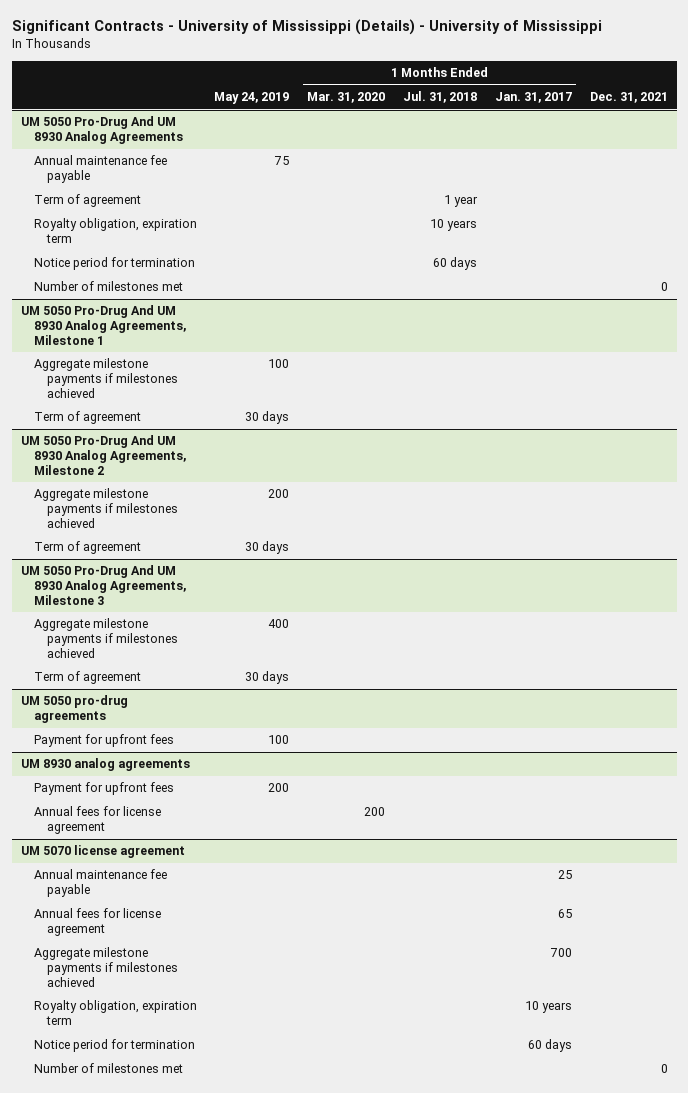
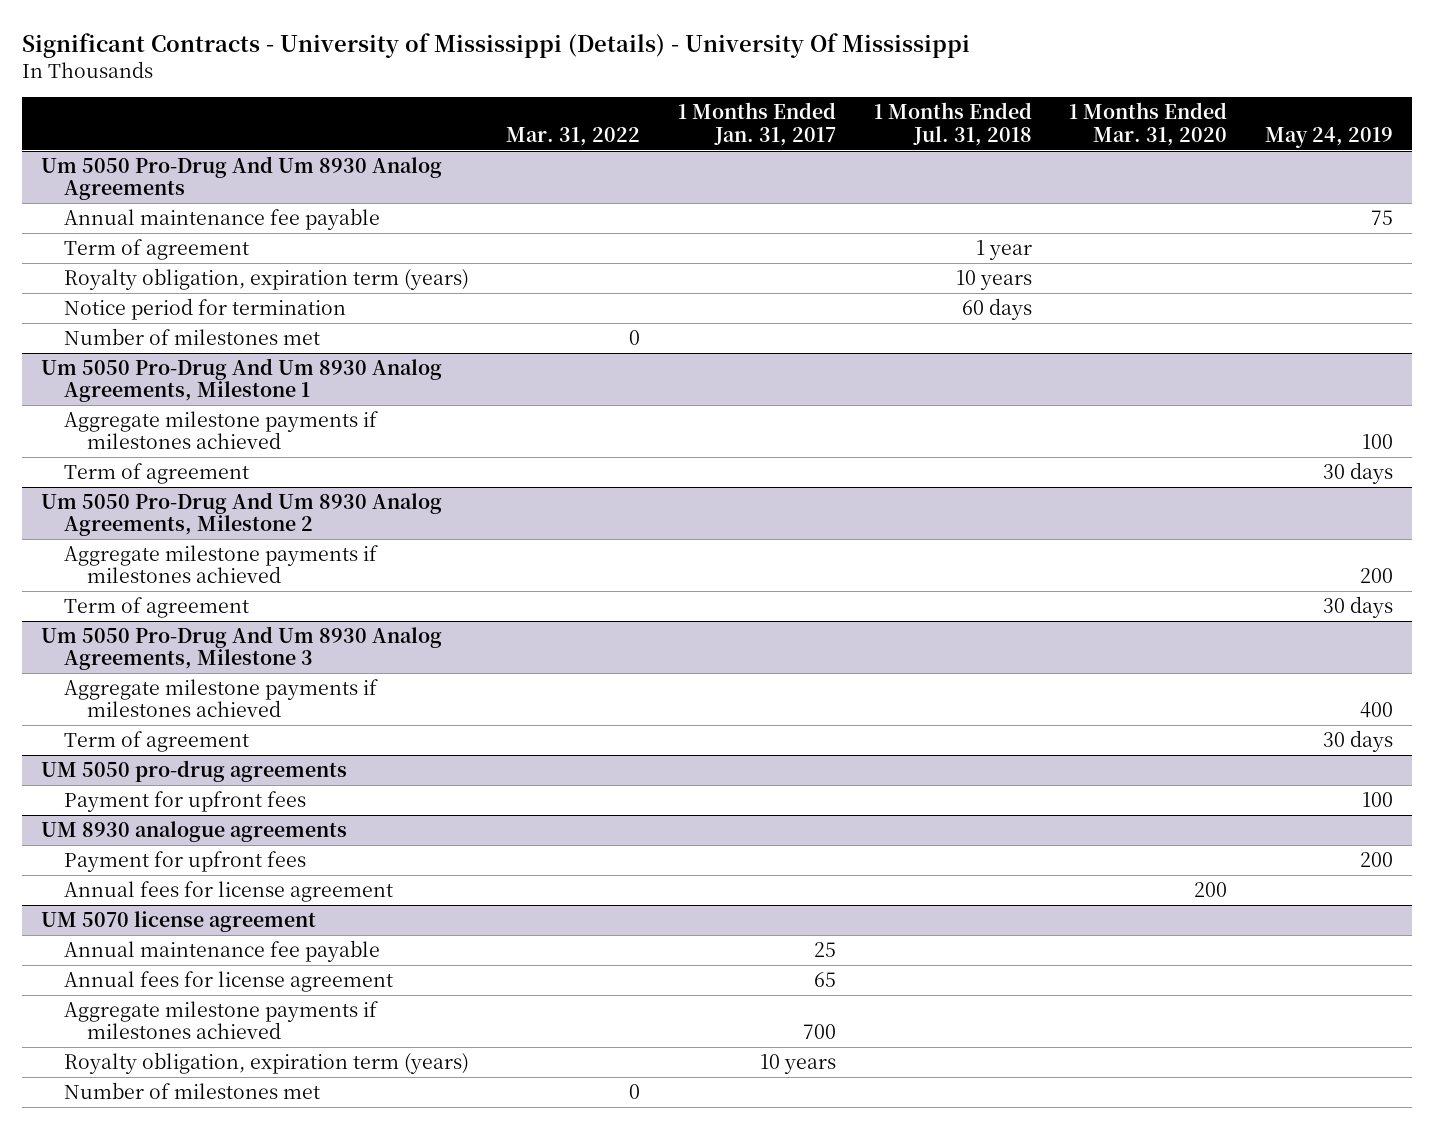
[11,19,602,36] Significant Contracts - University of Mississippi (Details) - University of Mississippi -> [21,32,970,58] Significant Contracts - University of Mississippi (Details) - University Of Mississippi
[589,92,668,104] Dec. 31, 2021 -> none
none -> [506,126,641,146] Mar. 31, 2022
[20,116,183,145] UM 5050 Pro-Drug And UM 8930 Analog Agreements -> [40,156,442,201] Um 5050 Pro-Drug And Um 8930 Analog Agreements
[33,218,197,244] Royalty obligation, expiration term -> [63,268,469,291] Royalty obligation, expiration term (years)
[20,305,186,345] UM 5050 Pro-Drug And UM 8930 Analog Agreements, Milestone 1 -> [40,358,442,403] Um 5050 Pro-Drug And Um 8930 Analog Agreements, Milestone 1
[20,435,186,475] UM 5050 Pro-Drug And UM 8930 Analog Agreements, Milestone 2 -> [40,492,442,537] Um 5050 Pro-Drug And Um 8930 Analog Agreements, Milestone 2
[20,565,186,605] UM 5050 Pro-Drug And UM 8930 Analog Agreements, Milestone 3 -> [40,626,442,671] Um 5050 Pro-Drug And Um 8930 Analog Agreements, Milestone 3
[20,758,190,772] UM 8930 analog agreements -> [40,821,347,843] UM 8930 analogue agreements
[33,1039,195,1053] Notice period for termination -> none
[33,1000,197,1026] Royalty obligation, expiration term -> [63,1052,469,1075] Royalty obligation, expiration term (years)

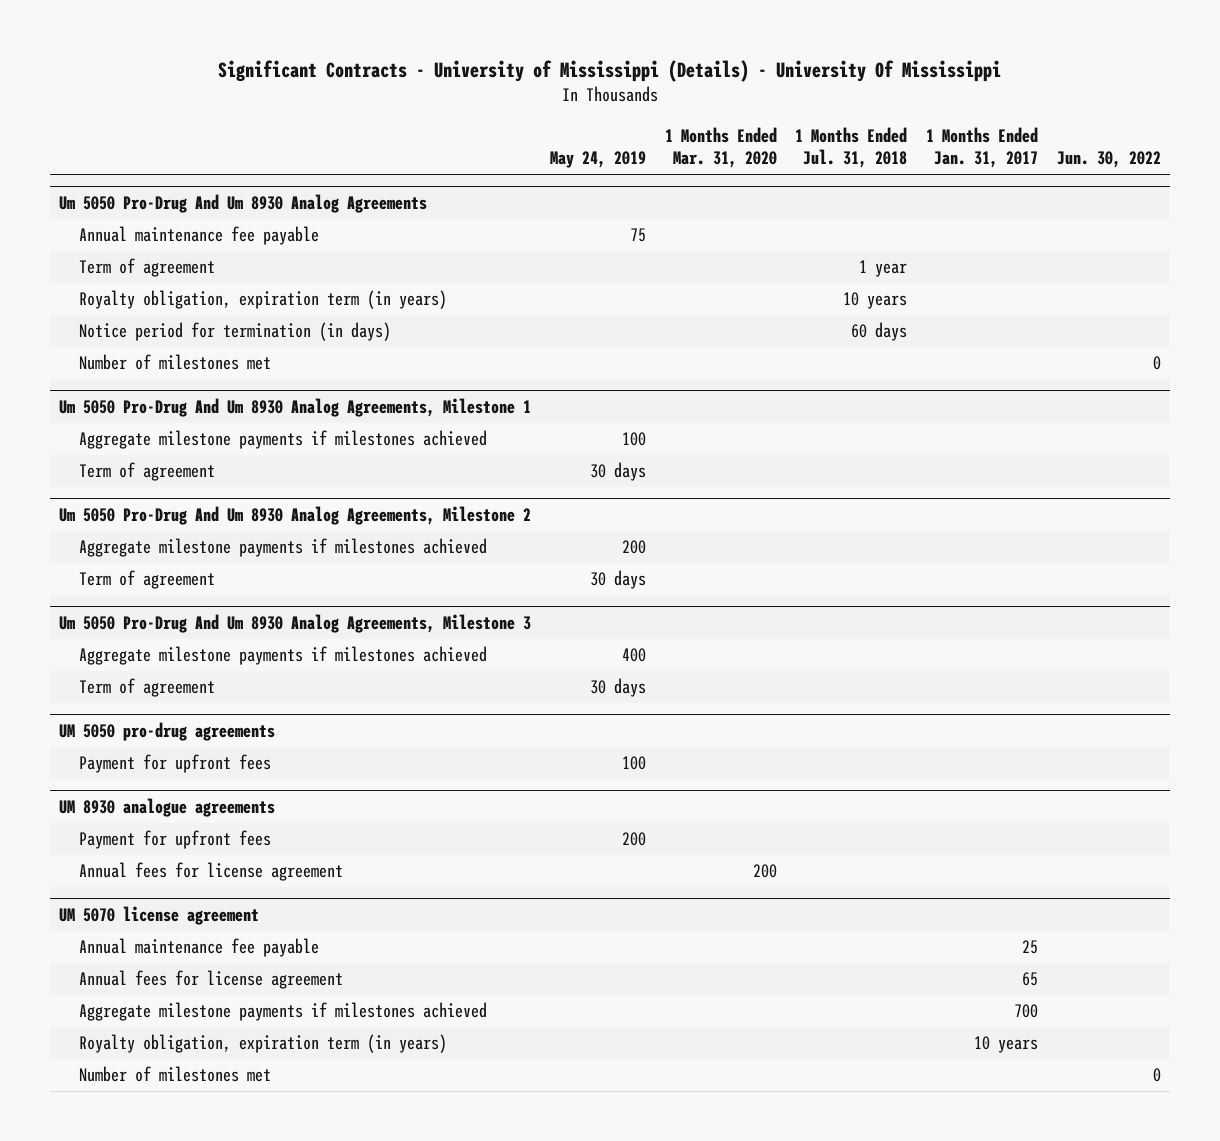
[506,126,641,146] Mar. 31, 2022 -> none
none -> [1056,151,1161,169] Jun. 30, 2022
[63,268,469,291] Royalty obligation, expiration term (years) -> [79,290,448,310] Royalty obligation, expiration term (in years)
[63,298,346,321] Notice period for termination -> [79,322,392,342] Notice period for termination (in days)
[63,1052,469,1075] Royalty obligation, expiration term (years) -> [79,1034,448,1054] Royalty obligation, expiration term (in years)

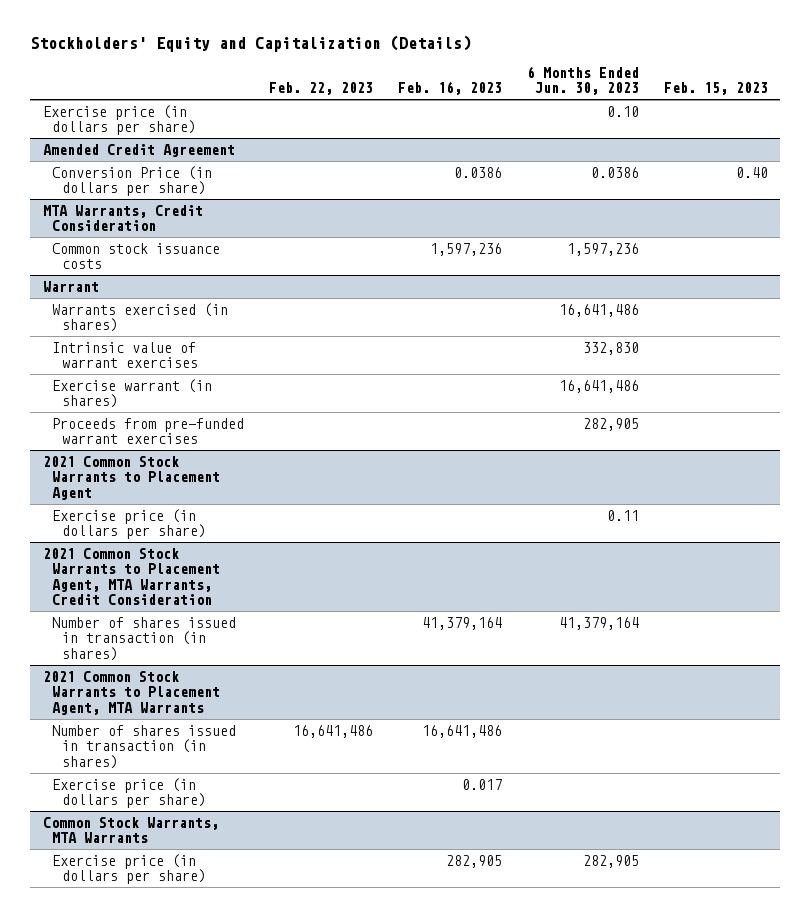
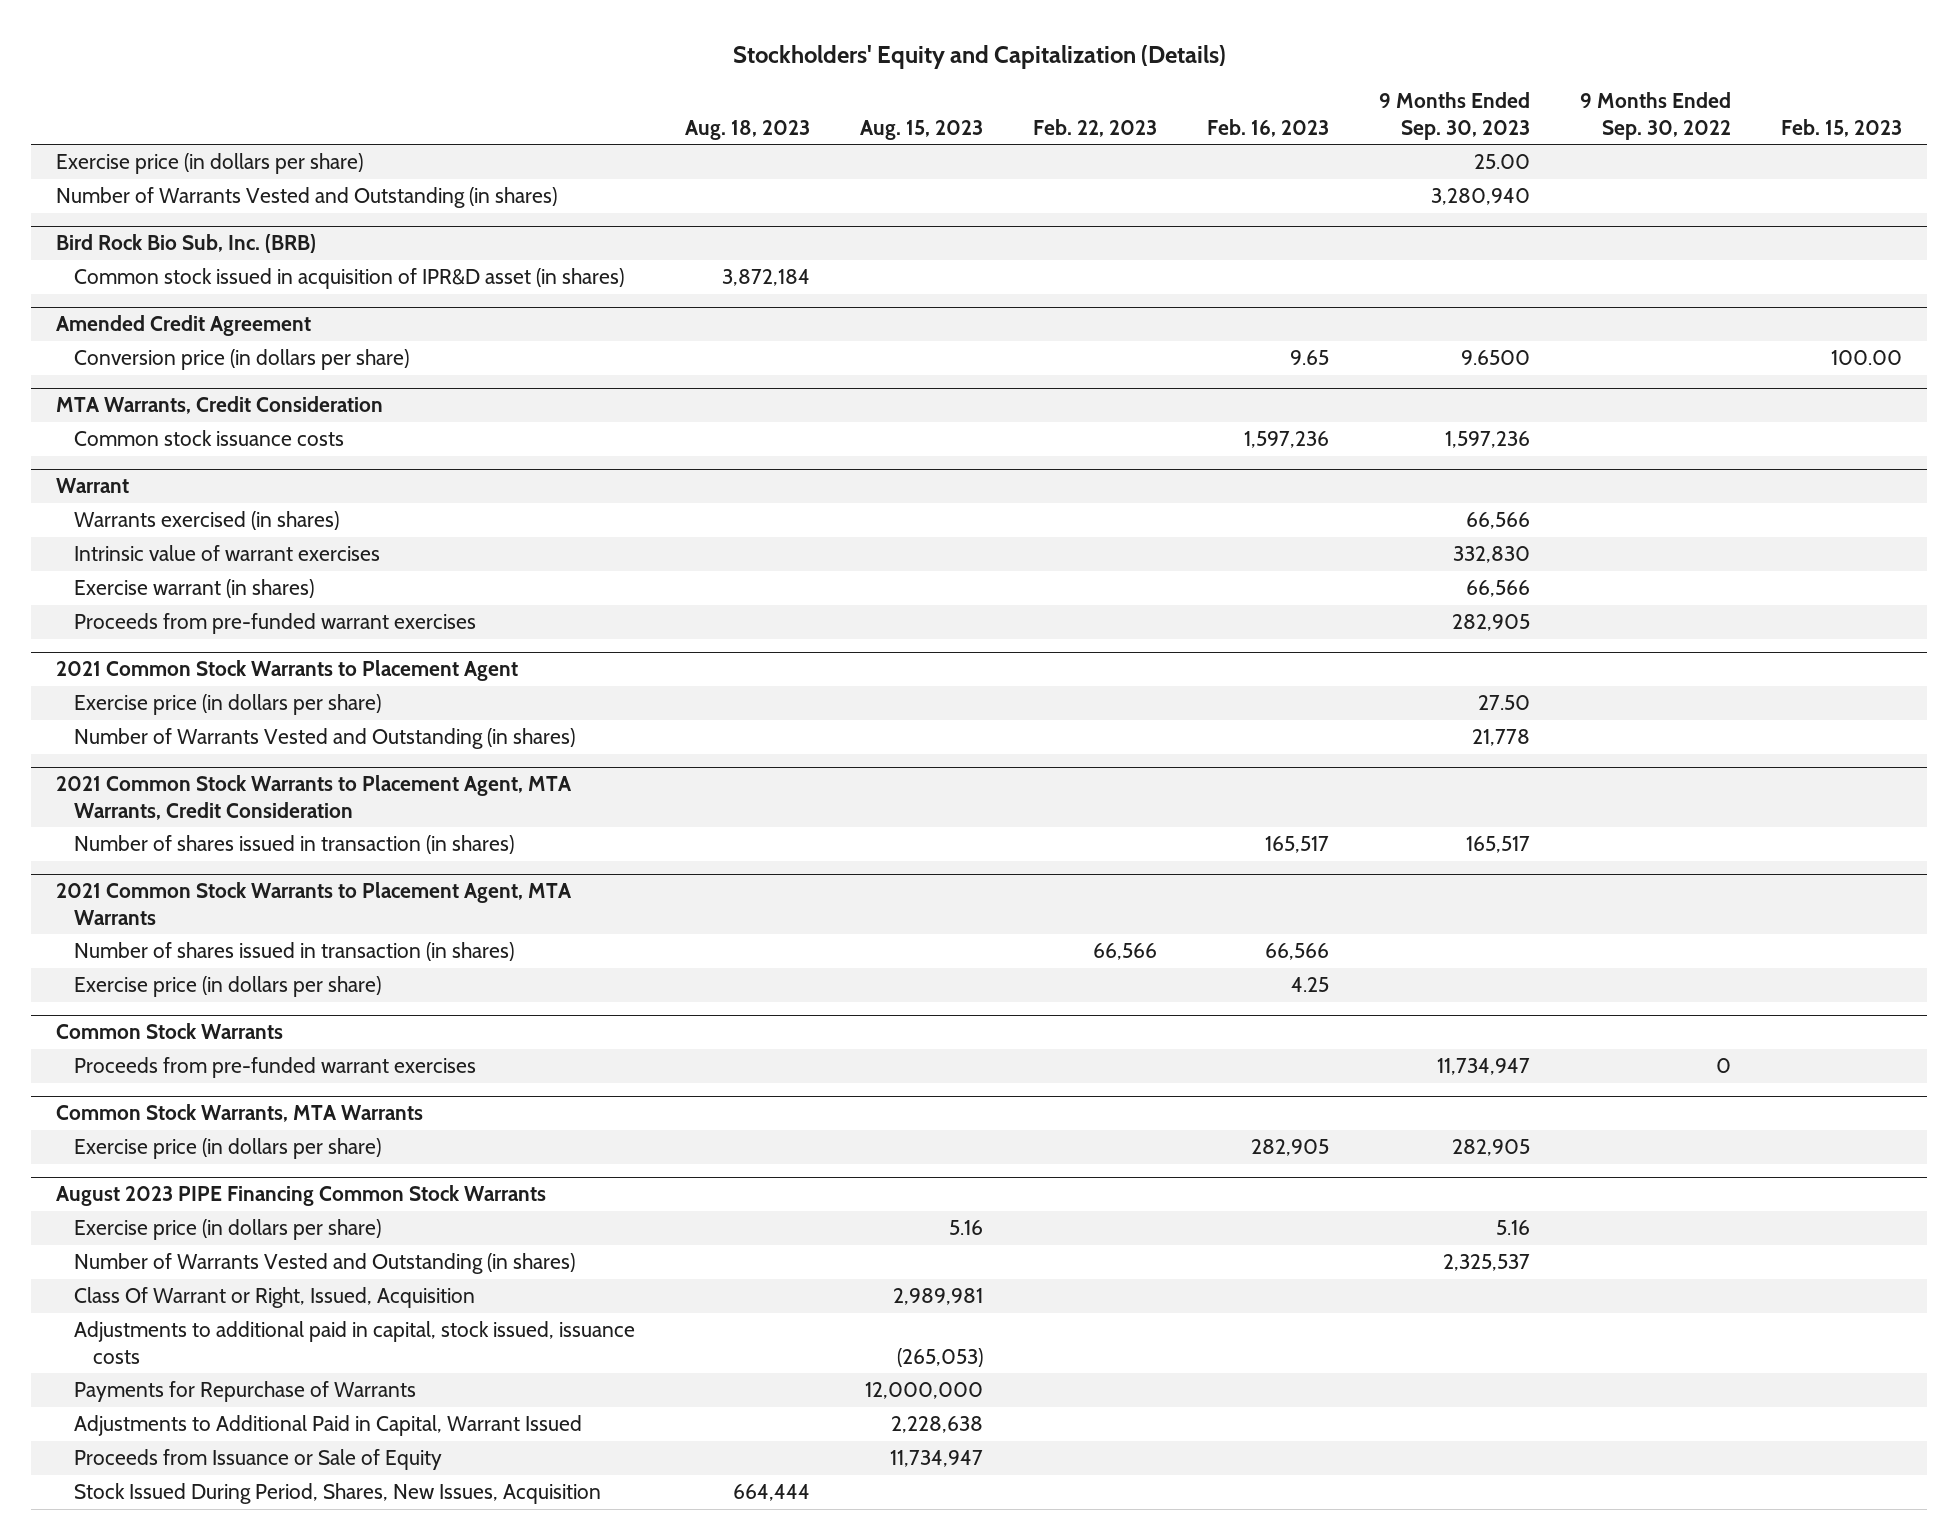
[526,65,639,96] 6 Months Ended Jun. 30, 2023 -> none
none -> [685,119,811,140] Aug. 18, 2023
none -> [860,119,984,140] Aug. 15, 2023
none -> [1379,92,1531,140] 9 Months Ended Sep. 30, 2023
none -> [1580,92,1732,140] 9 Months Ended Sep. 30, 2022
none -> [55,187,557,209] Number of Warrants Vested and Outstanding (in shares)
none -> [55,234,316,254] Bird Rock Bio Sub, Inc. (BRB)
none -> [74,268,625,290] Common stock issued in acquisition of IPR&D asset (in shares)
[52,165,213,197] Conversion Price (in dollars per share) -> [74,349,410,371] Conversion price (in dollars per share)
[454,166,503,178] 0.0386 -> [1290,350,1330,366] 9.65
[735,166,768,178] 0.40 -> [1831,350,1903,366] 100.00
none -> [74,728,576,750] Number of Warrants Vested and Outstanding (in shares)
[422,616,503,630] 41,379,164 -> [1265,836,1330,854] 165,517
[293,724,374,738] 16,641,486 -> [1093,943,1158,961] 66,566
[422,724,503,738] 16,641,486 -> [1265,943,1330,961] 66,566
[462,778,503,790] 0.017 -> [1291,977,1330,993] 4.25
none -> [55,1023,283,1040] Common Stock Warrants
none -> [74,1057,477,1079] Proceeds from pre-funded warrant exercises
none -> [55,1185,546,1207] August 2023 PIPE Financing Common Stock Warrants
none -> [74,1219,382,1241] Exercise price (in dollars per share)
none -> [74,1253,576,1275] Number of Warrants Vested and Outstanding (in shares)
none -> [74,1287,476,1309] Class Of Warrant or Right, Issued, Acquisition
none -> [74,1321,636,1364] Adjustments to additional paid in capital, stock issued, issuance costs
none -> [74,1381,417,1403] Payments for Repurchase of Warrants
none -> [74,1415,583,1437] Adjustments to Additional Paid in Capital, Warrant Issued
none -> [74,1449,443,1471] Proceeds from Issuance or Sale of Equity
none -> [74,1483,602,1505] Stock Issued During Period, Shares, New Issues, Acquisition

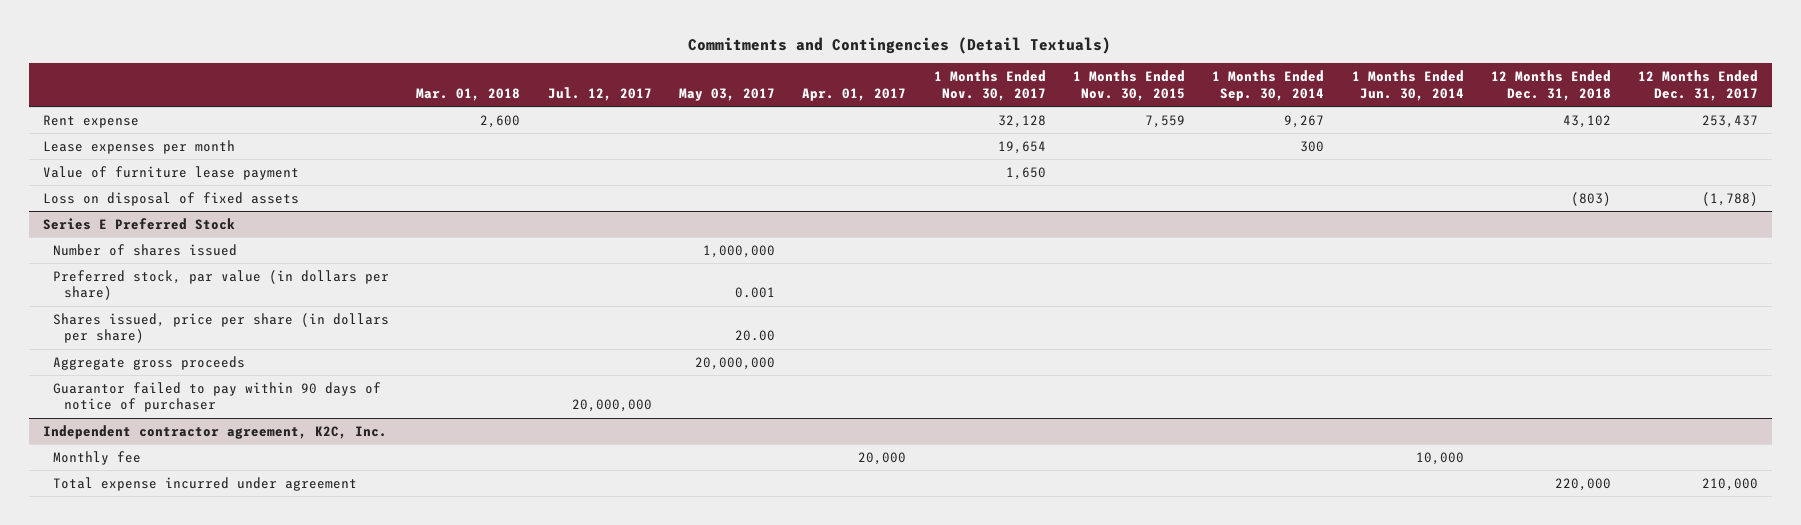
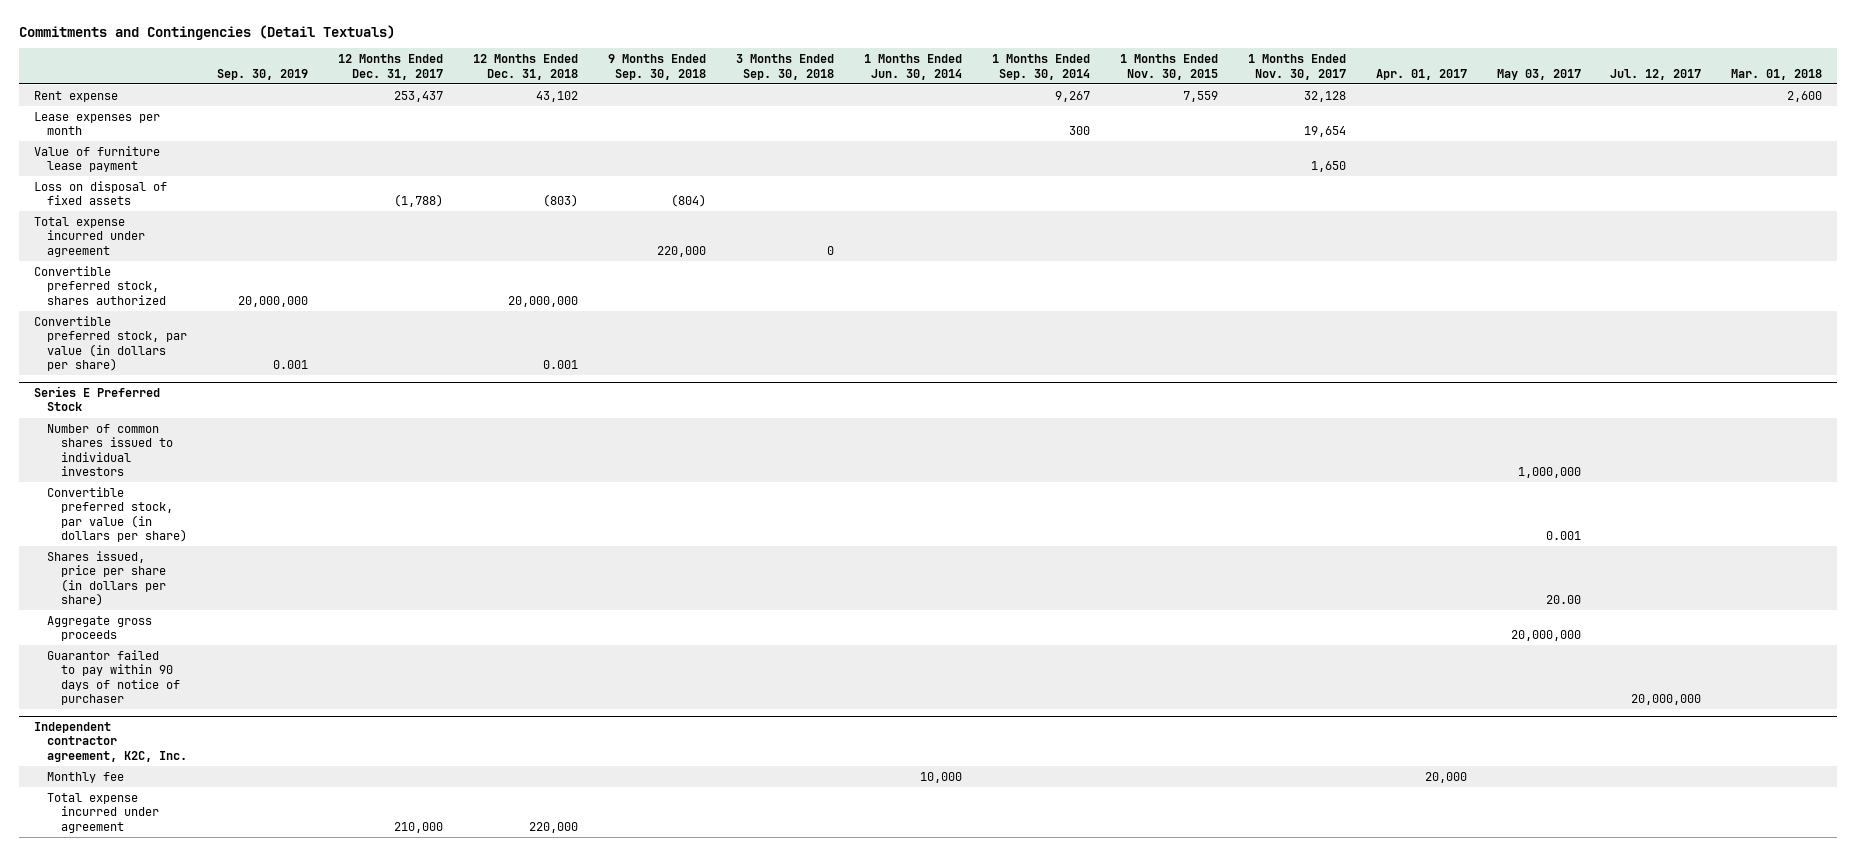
none -> [217,68,309,80] Sep. 30, 2019
none -> [608,54,707,80] 9 Months Ended Sep. 30, 2018
none -> [735,54,834,80] 3 Months Ended Sep. 30, 2018
none -> [33,216,146,257] Total expense incurred under agreement
none -> [33,265,167,305] Convertible preferred stock, shares authorized
none -> [33,315,188,371] Convertible preferred stock, par value (in dollars per share)
[53,243,238,256] Number of shares issued -> [47,423,174,476] Number of common shares issued to individual investors
[53,269,390,301] Preferred stock, par value (in dollars per share) -> [47,486,188,542] Convertible preferred stock, par value (in dollars per share)

